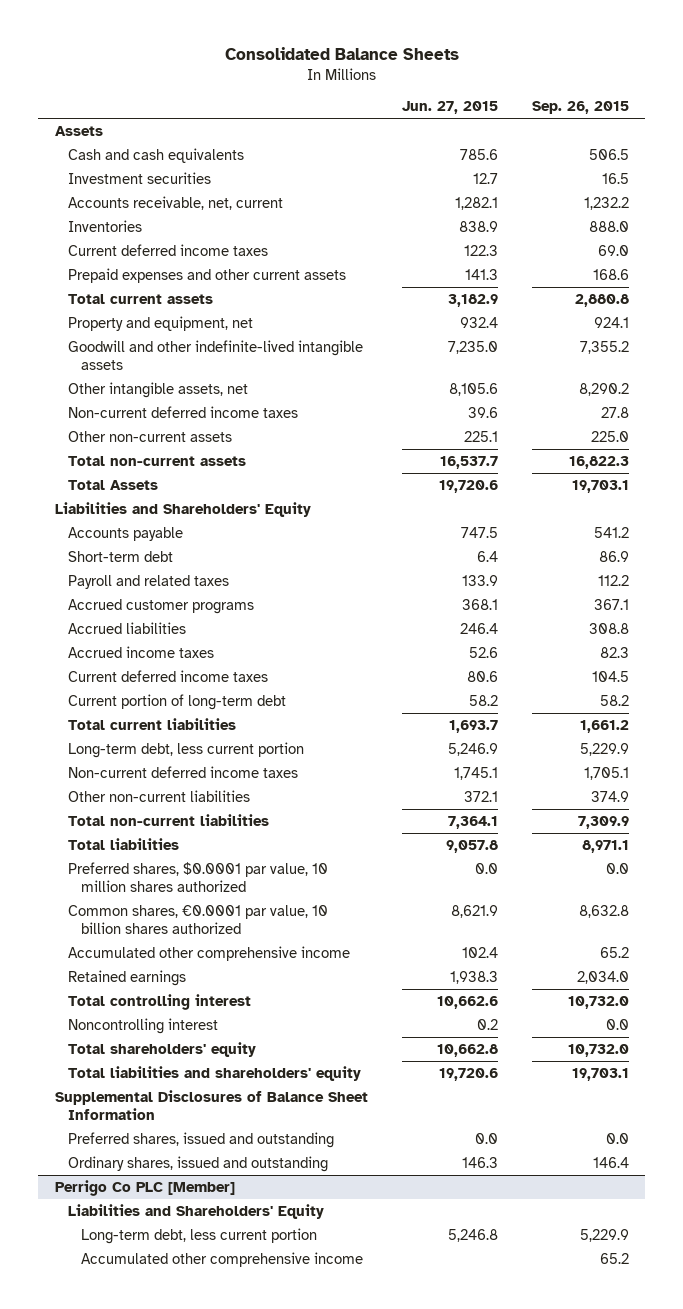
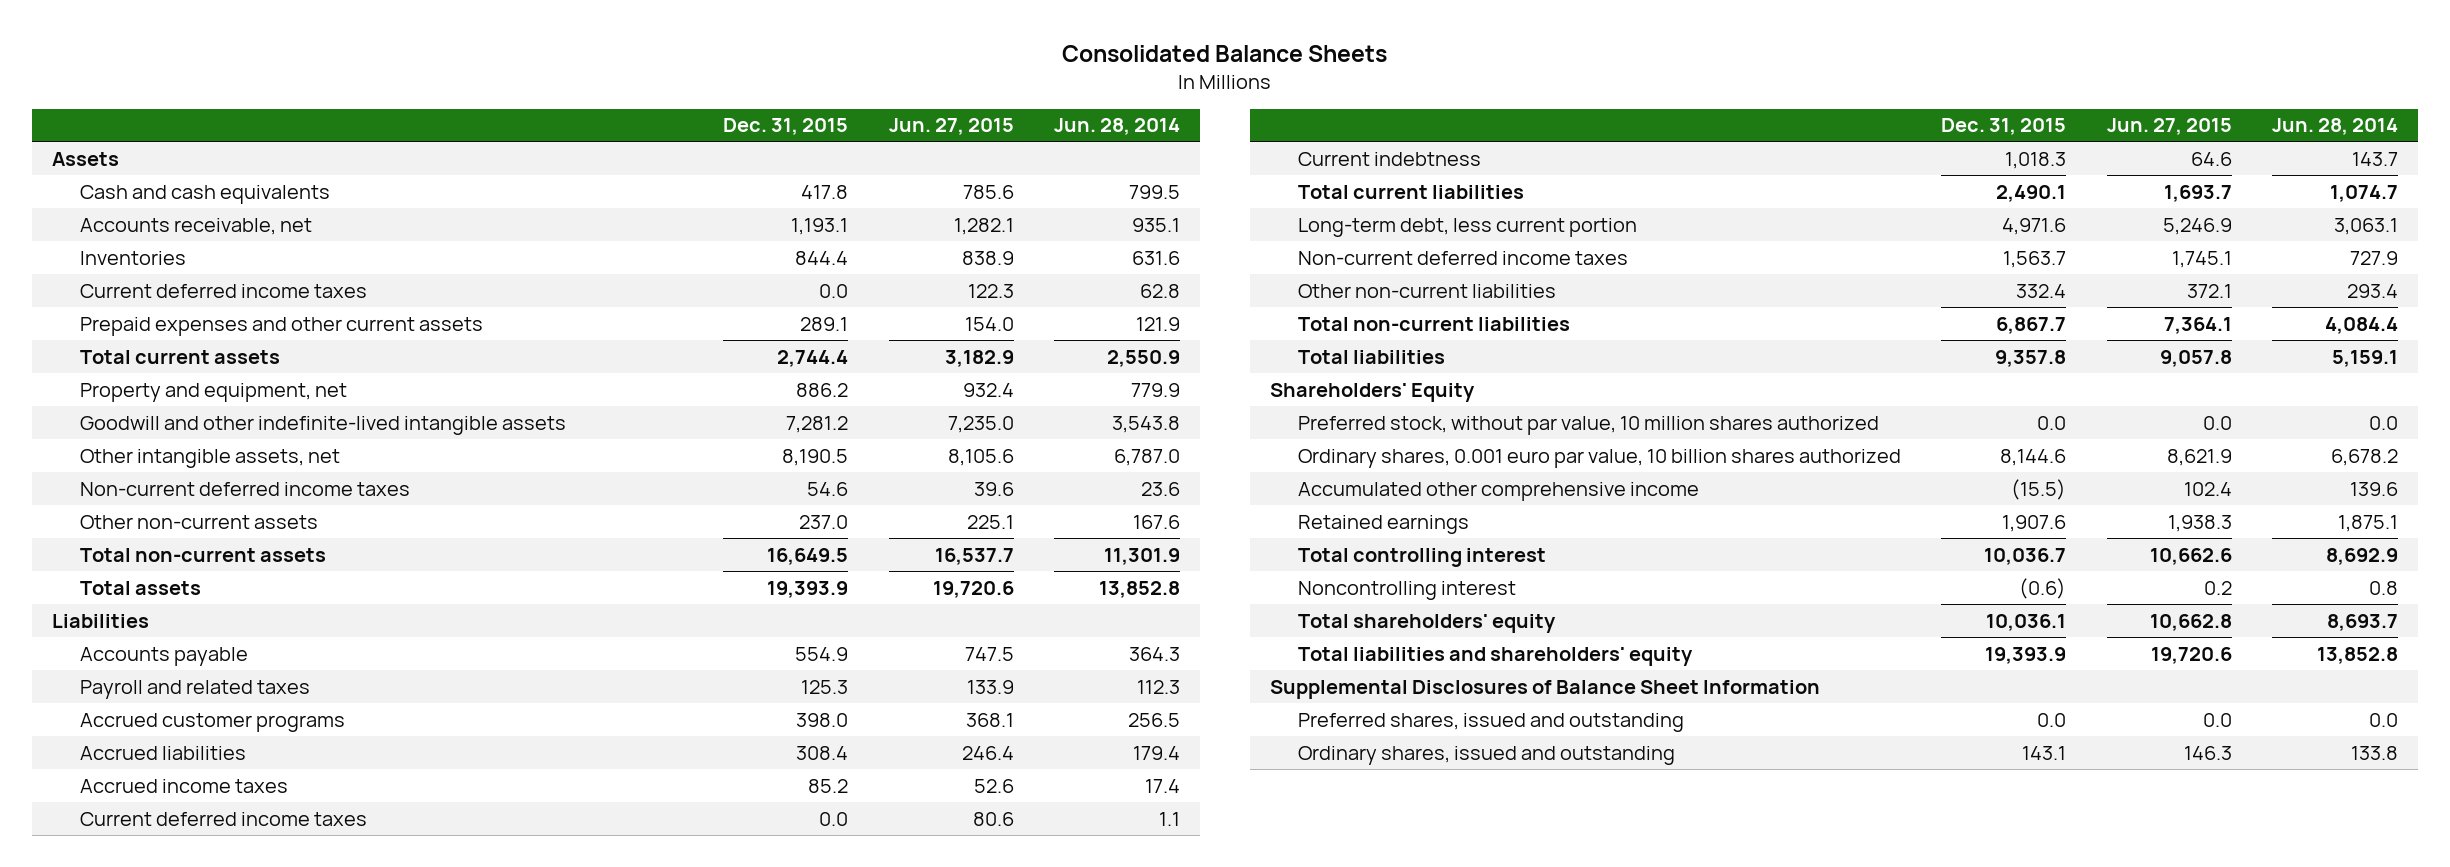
[531,101,629,115] Sep. 26, 2015 -> none
none -> [723,118,849,136] Dec. 31, 2015
none -> [1054,118,1181,136] Jun. 28, 2014
[67,171,211,184] Investment securities -> none
[67,195,283,210] Accounts receivable, net, current -> [79,217,312,235] Accounts receivable, net
[464,268,498,280] 141.3 -> [964,316,1014,331] 154.0
[54,501,311,517] Liabilities and Shareholders' Equity -> none
[67,479,158,490] Total Assets -> [79,580,201,595] Total assets
none -> [51,613,149,628] Liabilities
[67,550,173,562] Short-term debt -> none
[67,693,286,710] Current portion of long-term debt -> none
none -> [1297,151,1481,166] Current indebtness
none -> [1270,382,1476,402] Shareholders' Equity
[67,861,328,892] Preferred shares, $0.0001 par value, 10 million shares authorized -> [1297,415,1879,435] Preferred stock, without par value, 10 million shares authorized
[67,904,328,934] Common shares, €0.0001 par value, 10 billion shares authorized -> [1297,448,1901,468] Ordinary shares, 0.001 euro par value, 10 billion shares authorized
[54,1179,235,1196] Perrigo Co PLC [Member] -> none
[67,1203,324,1219] Liabilities and Shareholders' Equity -> none
[81,1227,318,1244] Long-term debt, less current portion -> none
[81,1251,364,1267] Accumulated other comprehensive income -> none

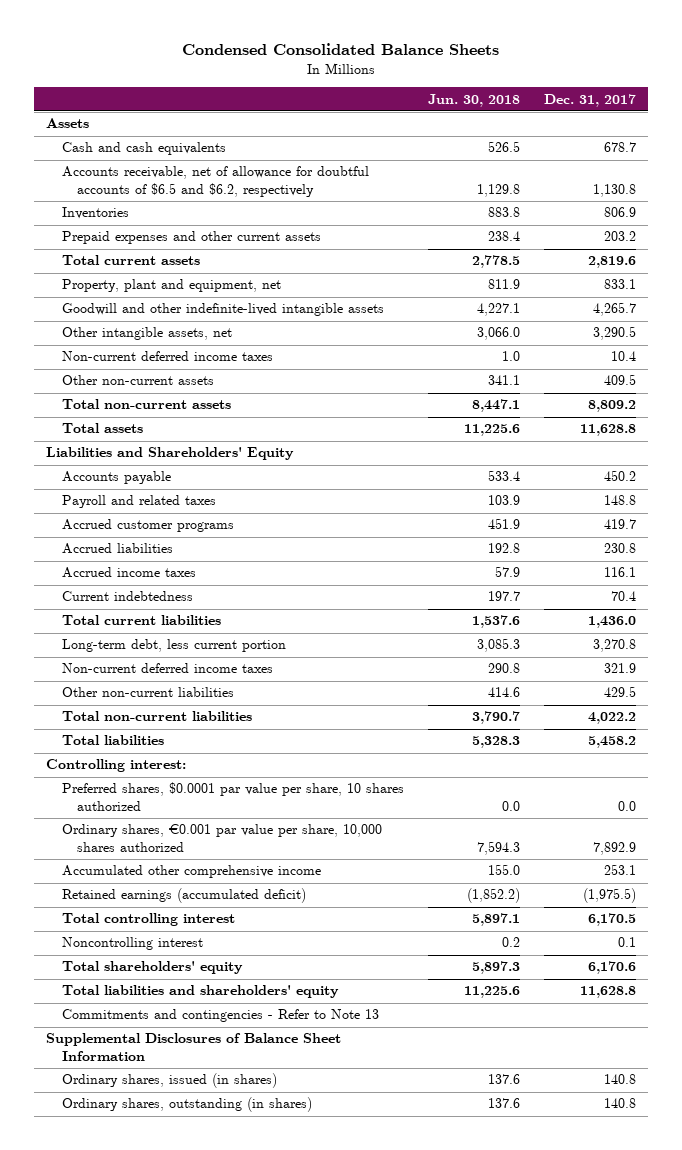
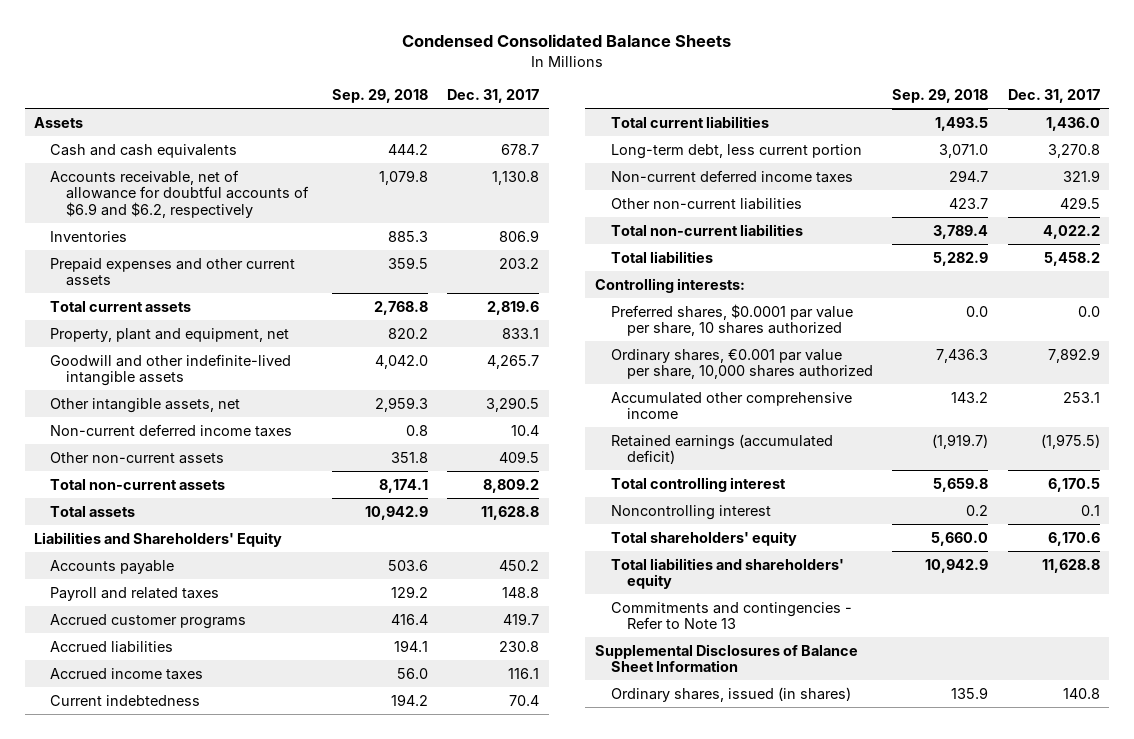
[427,93,520,107] Jun. 30, 2018 -> none
none -> [331,89,428,104] Sep. 29, 2018
[61,166,369,198] Accounts receivable, net of allowance for doubtful accounts of $6.5 and $6.2, respectively -> [50,169,310,219] Accounts receivable, net of allowance for doubtful accounts of $6.9 and $6.2, respectively
[46,759,187,773] Controlling interest: -> [594,277,745,293] Controlling interests:
[61,1097,312,1113] Ordinary shares, outstanding (in shares) -> none

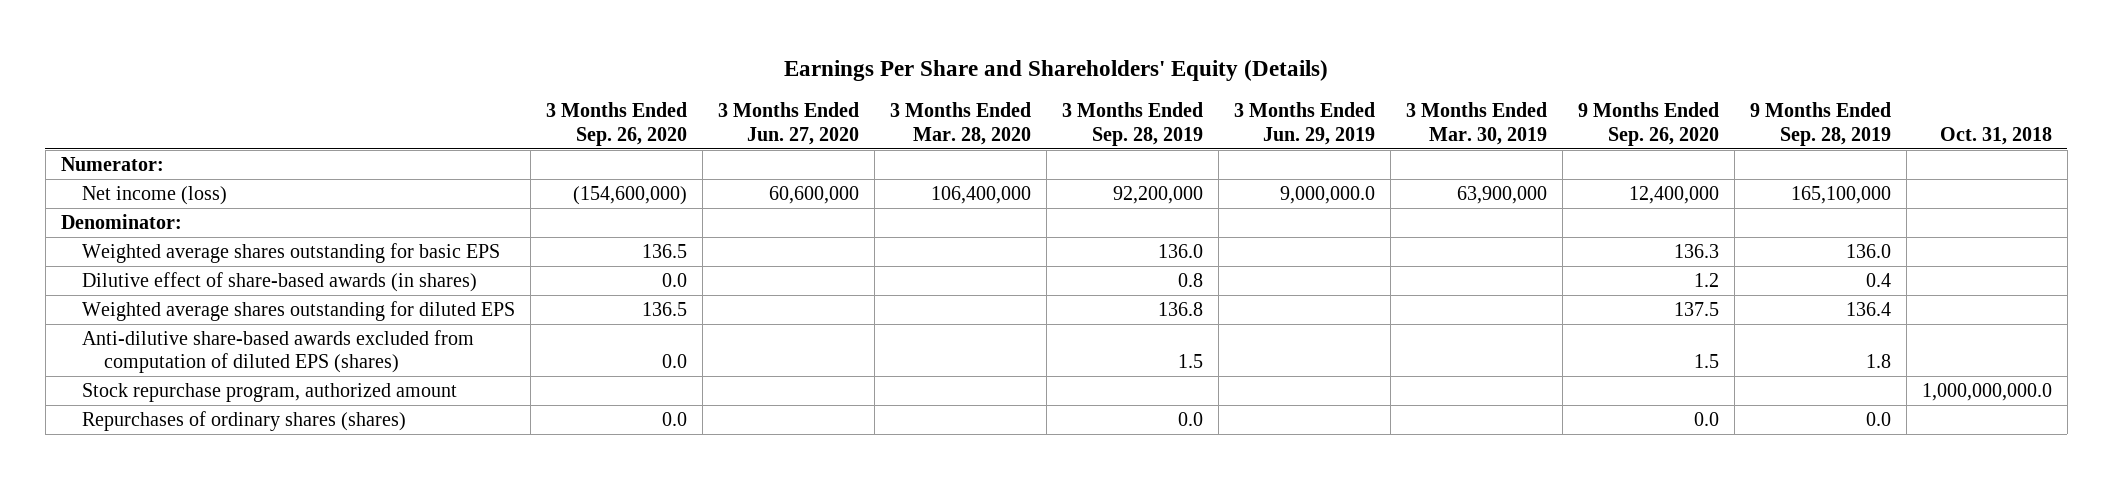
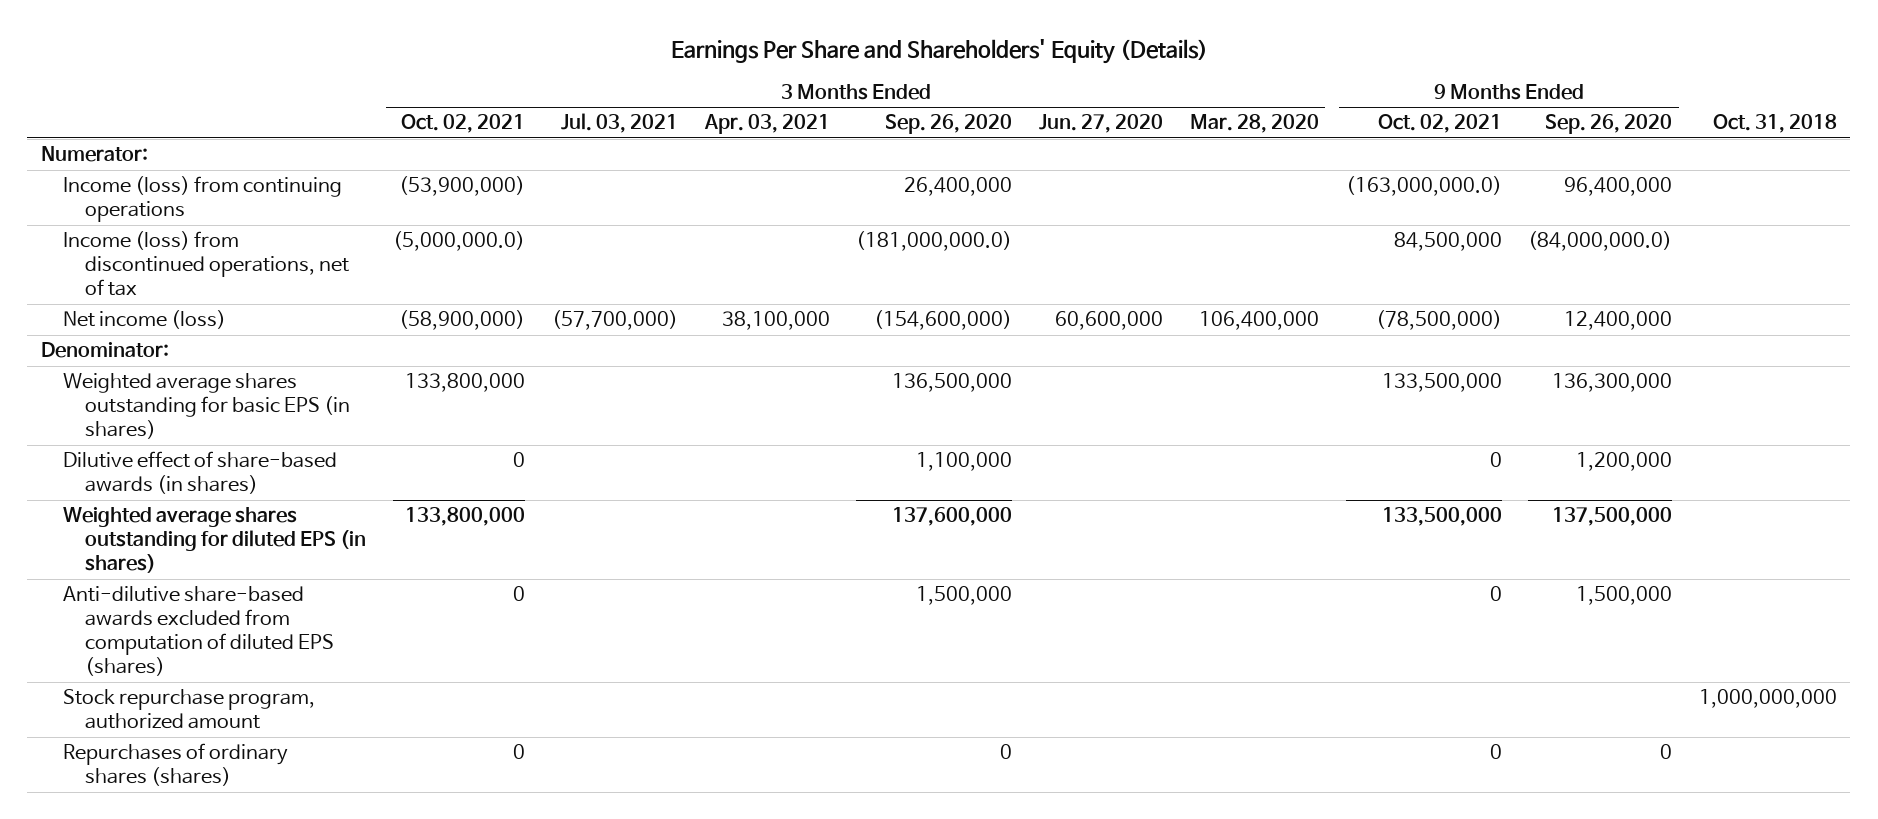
[1062,102,1204,146] 3 Months Ended Sep. 28, 2019 -> none
[1233,102,1375,145] 3 Months Ended Jun. 29, 2019 -> none
[1405,102,1547,145] 3 Months Ended Mar. 30, 2019 -> none
[1749,102,1891,146] 9 Months Ended Sep. 28, 2019 -> none
none -> [401,114,526,134] Oct. 02, 2021
none -> [560,113,678,134] Jul. 03, 2021
none -> [703,114,830,135] Apr. 03, 2021
none -> [1377,114,1502,134] Oct. 02, 2021
none -> [63,176,343,223] Income (loss) from continuing operations
none -> [63,231,350,297] Income (loss) from discontinued operations, net of tax
[82,242,501,263] Weighted average shares outstanding for basic EPS -> [63,373,351,440] Weighted average shares outstanding for basic EPS (in shares)
[642,243,688,258] 136.5 -> [892,373,1013,393] 136,500,000
[1673,243,1719,258] 136.3 -> [1552,373,1673,393] 136,300,000
[662,272,688,287] 0.0 -> [916,452,1013,472] 1,100,000
[1693,272,1719,287] 1.2 -> [1576,452,1673,472] 1,200,000
[82,300,516,321] Weighted average shares outstanding for diluted EPS -> [63,507,367,574] Weighted average shares outstanding for diluted EPS (in shares)
[642,301,688,316] 136.5 -> [892,507,1013,527] 137,600,000
[1673,301,1719,316] 137.5 -> [1552,507,1673,527] 137,500,000
[662,354,688,369] 0.0 -> [916,586,1013,606] 1,500,000
[1693,354,1719,369] 1.5 -> [1576,586,1673,606] 1,500,000
[1921,382,2052,401] 1,000,000,000.0 -> [1699,689,1838,709] 1,000,000,000
[662,411,688,426] 0.0 -> [1000,744,1013,760] 0
[1693,411,1719,426] 0.0 -> [1660,744,1673,760] 0

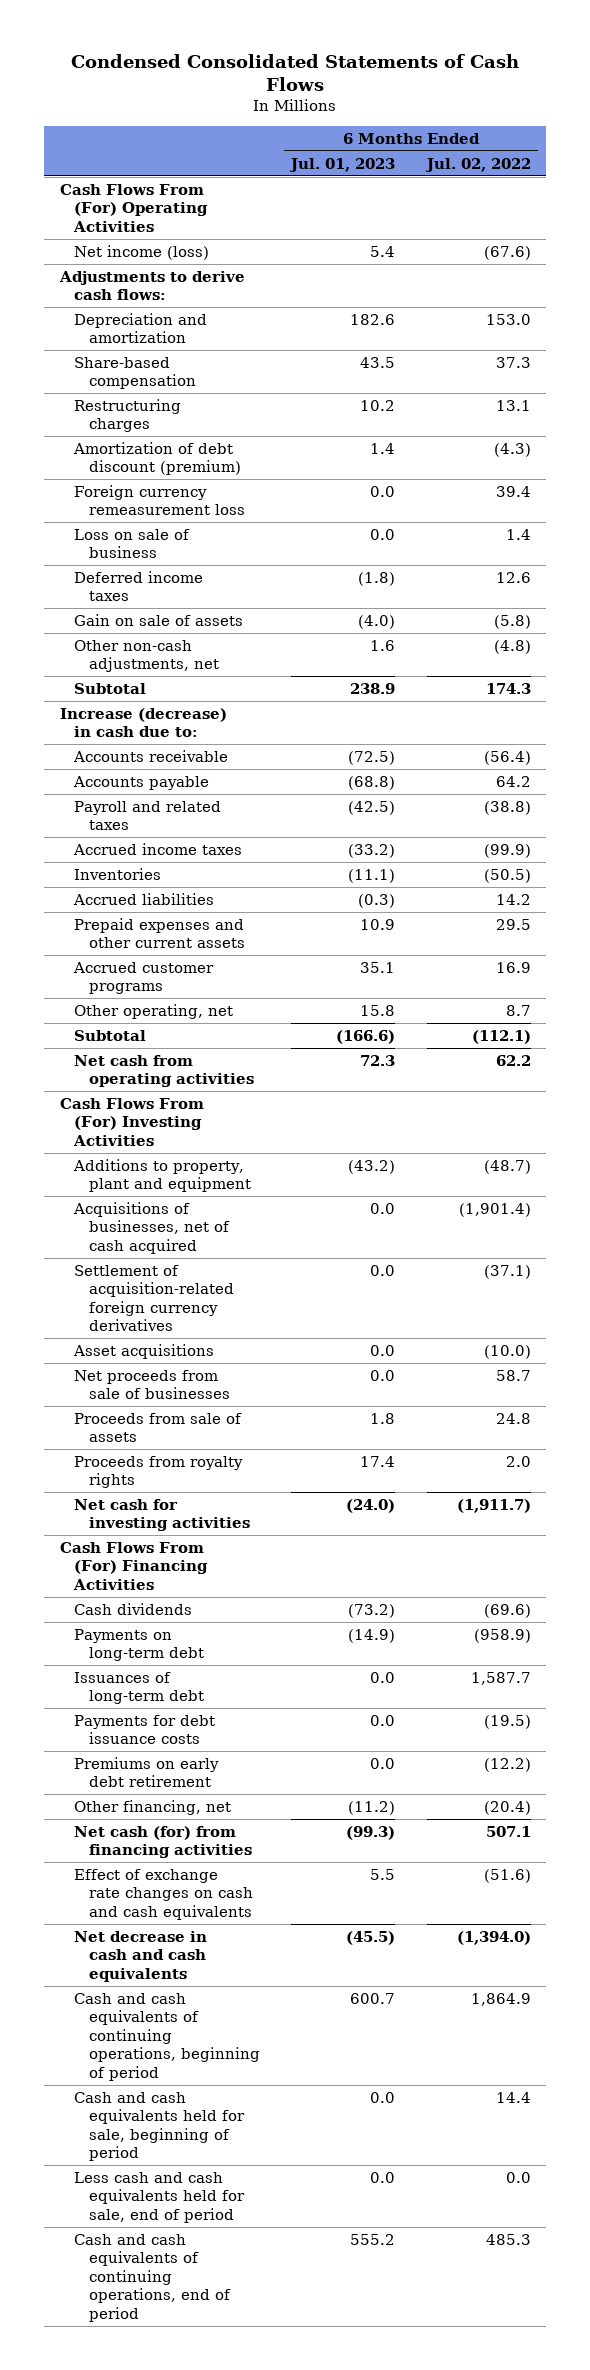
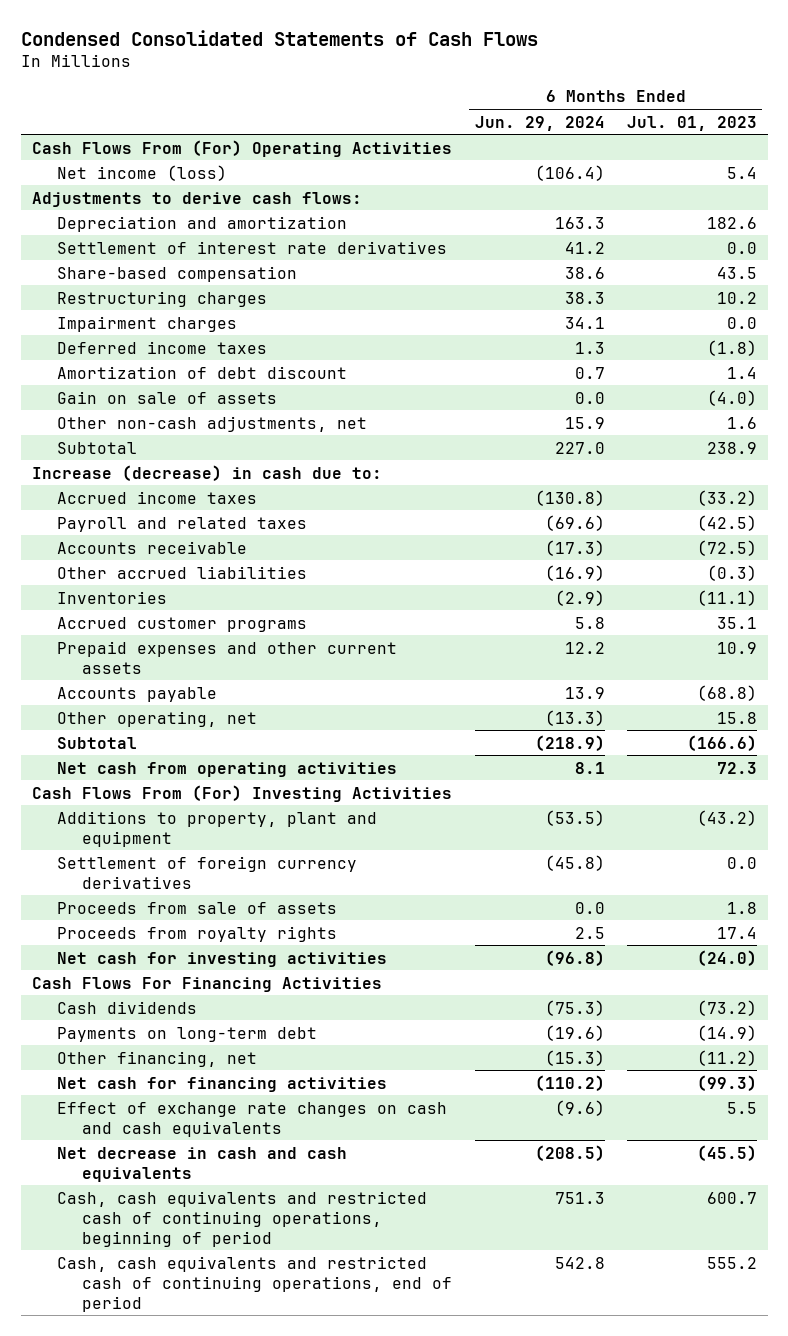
[424,157,531,172] Jul. 02, 2022 -> none
none -> [474,115,605,131] Jun. 29, 2024
none -> [57,240,448,254] Settlement of interest rate derivatives
[73,441,242,476] Amortization of debt discount (premium) -> none
[74,484,246,516] Foreign currency remeasurement loss -> none
[74,528,191,559] Loss on sale of business -> none
none -> [57,315,238,332] Impairment charges
none -> [57,365,348,379] Amortization of debt discount
[74,800,222,831] Payroll and related taxes -> [57,516,308,532] Payroll and related taxes
[73,749,229,762] Accounts receivable -> [57,540,248,554] Accounts receivable
none -> [57,565,308,579] Other accrued liabilities
[73,892,215,905] Accrued liabilities -> none
[74,917,246,949] Prepaid expenses and other current assets -> [57,640,398,674] Prepaid expenses and other current assets
[73,775,210,790] Accounts payable -> [57,686,218,702] Accounts payable
[73,1201,231,1254] Acquisitions of businesses, net of cash acquired -> none
[73,1343,215,1359] Asset acquisitions -> none
[74,1369,231,1400] Net proceeds from sale of businesses -> none
[74,1264,235,1332] Settlement of acquisition-related foreign currency derivatives -> [57,855,358,889] Settlement of foreign currency derivatives
[59,1541,209,1590] Cash Flows From (For) Financing Activities -> [31,976,382,992] Cash Flows For Financing Activities
[74,1671,205,1705] Issuances of long-term debt -> none
[74,1714,216,1745] Payments for debt issuance costs -> none
[74,1756,220,1788] Premiums on early debt retirement -> none
[74,1825,253,1859] Net cash (for) from financing activities -> [57,1076,388,1092] Net cash for financing activities
[74,2091,246,2162] Cash and cash equivalents held for sale, beginning of period -> none
[74,2171,246,2223] Less cash and cash equivalents held for sale, end of period -> none
[74,1992,261,2082] Cash and cash equivalents of continuing operations, beginning of period -> [57,1190,428,1247] Cash, cash equivalents and restricted cash of continuing operations, beginning of period
[74,2233,232,2323] Cash and cash equivalents of continuing operations, end of period -> [57,1255,453,1312] Cash, cash equivalents and restricted cash of continuing operations, end of period

